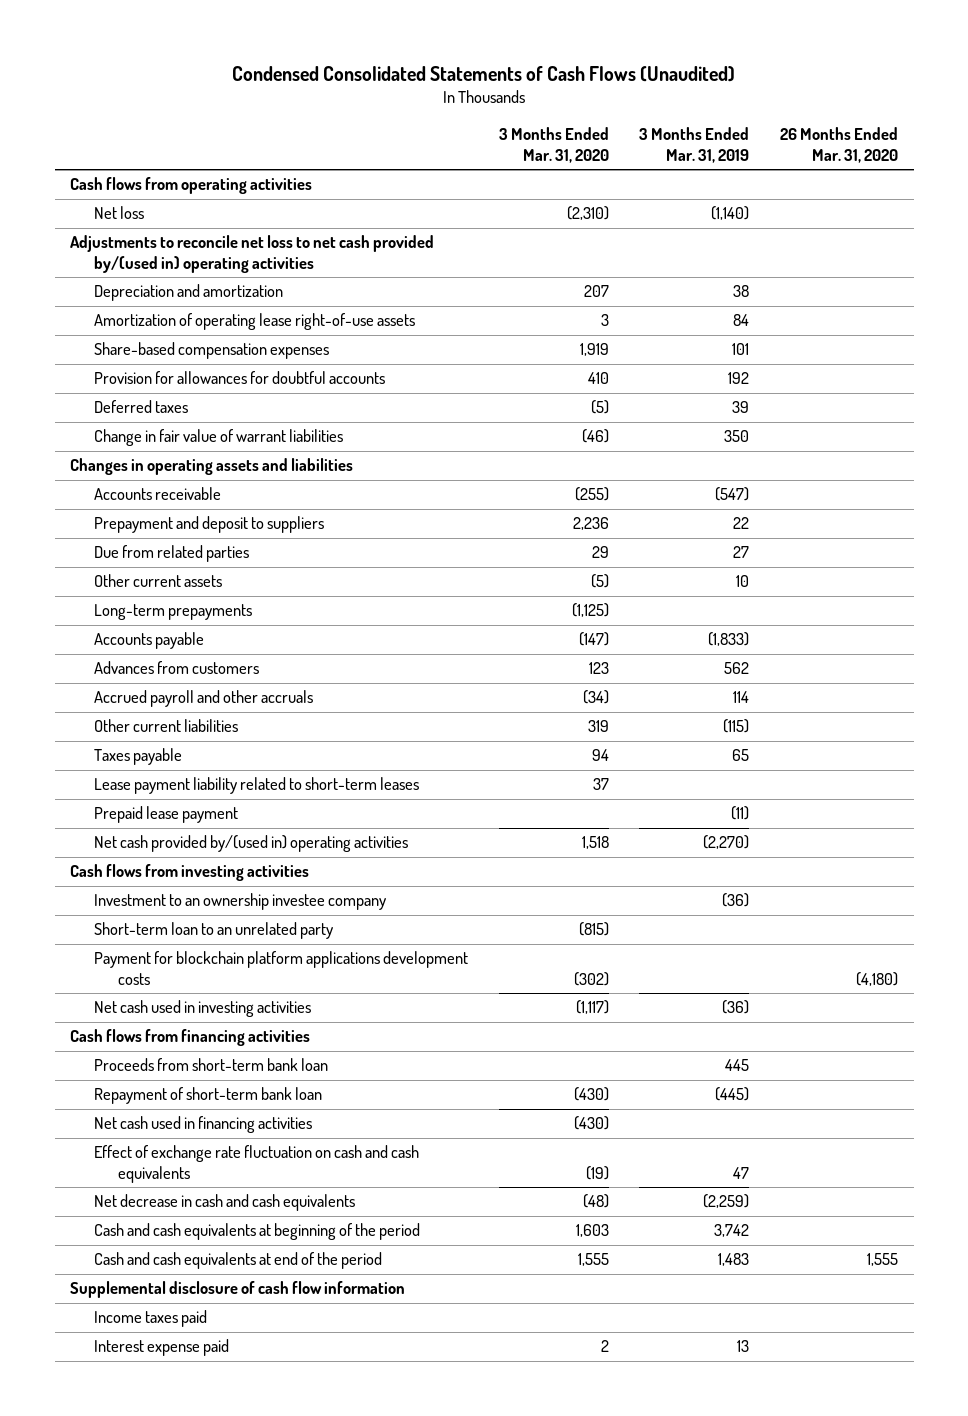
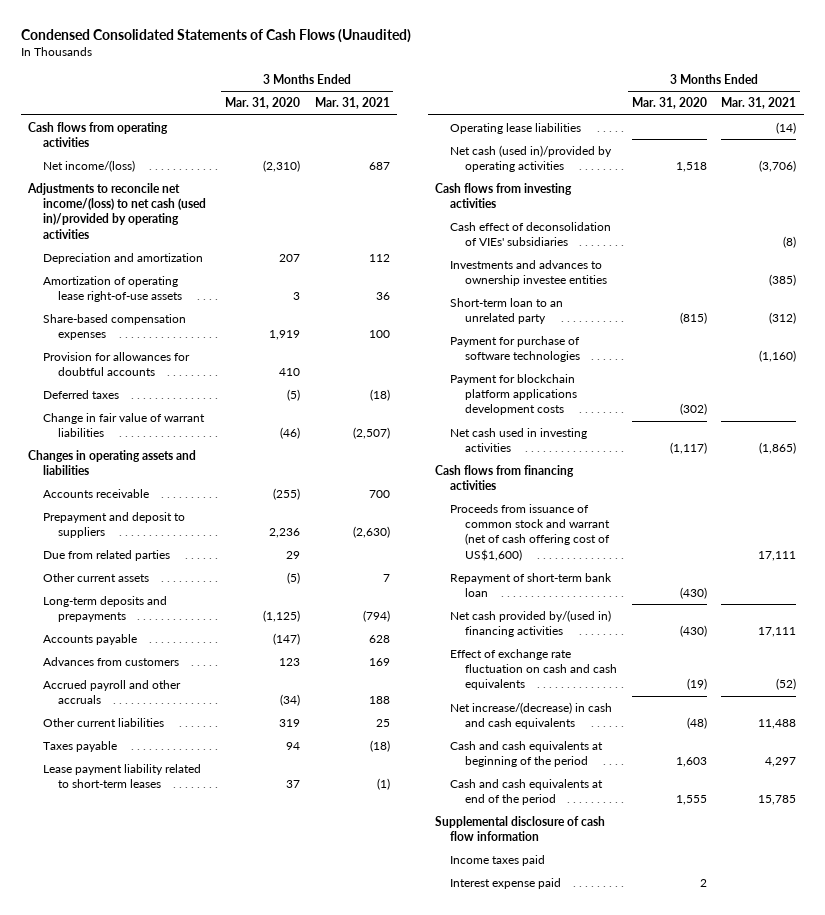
[639,127,750,164] 3 Months Ended Mar. 31, 2019 -> none
[780,127,899,164] 26 Months Ended Mar. 31, 2020 -> none
none -> [314,97,390,110] Mar. 31, 2021
[94,206,145,220] Net loss -> [43,159,136,172] Net income/(loss)
[70,235,435,274] Adjustments to reconcile net loss to net cash provided by/(used in) operating activities -> [27,182,207,239] Adjustments to reconcile net income/(loss) to net cash (used in)/provided by operating activities
[94,604,253,621] Long-term prepayments -> [43,595,168,623] Long-term deposits and prepayments
[94,806,239,824] Prepaid lease payment -> none
none -> [449,122,581,134] Operating lease liabilities
[94,835,409,853] Net cash provided by/(used in) operating activities -> [449,144,612,173] Net cash (used in)/provided by operating activities
none -> [449,221,611,247] Cash effect of deconsolidation of VIEs' subsidiaries
[94,893,387,911] Investment to an ownership investee company -> [449,259,607,287] Investments and advances to ownership investee entities
none -> [449,335,580,363] Payment for purchase of software technologies
[94,1058,329,1072] Proceeds from short-term bank loan -> none
none -> [449,503,610,561] Proceeds from issuance of common stock and warrant (net of cash offering cost of US$1,600)
[94,1116,313,1134] Net cash used in financing activities -> [449,609,611,638] Net cash provided by/(used in) financing activities
[94,1194,356,1212] Net decrease in cash and cash equivalents -> [449,701,612,730] Net increase/(decrease) in cash and cash equivalents

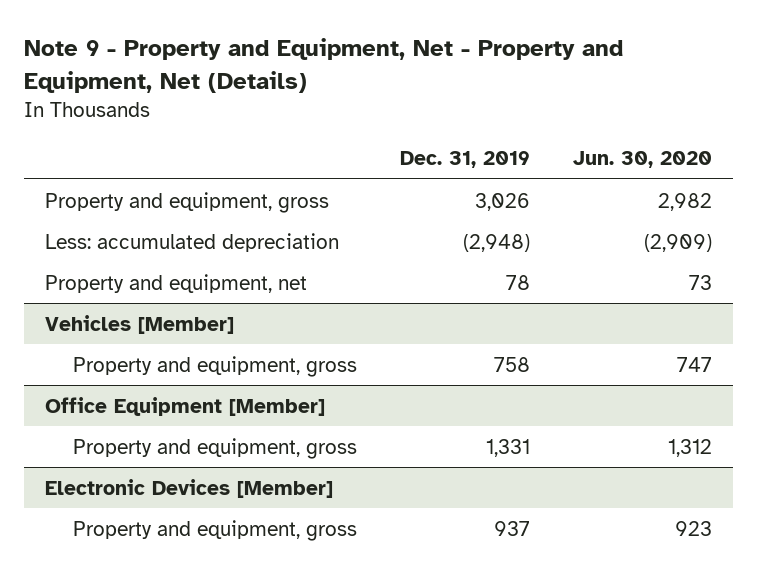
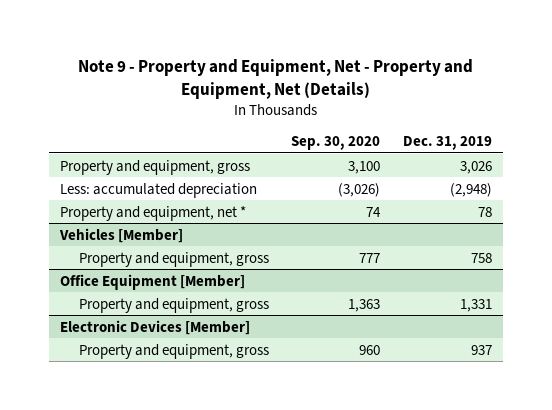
[572,151,712,169] Jun. 30, 2020 -> none
none -> [291,135,381,150] Sep. 30, 2020
[45,273,308,293] Property and equipment, net -> [59,205,246,221] Property and equipment, net *

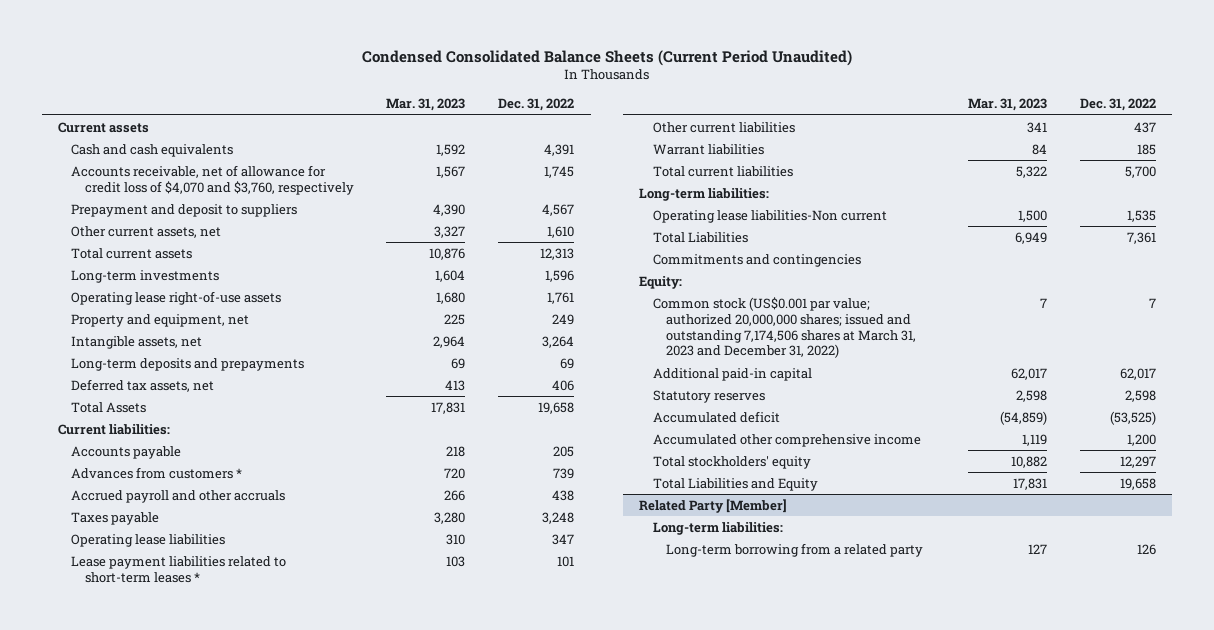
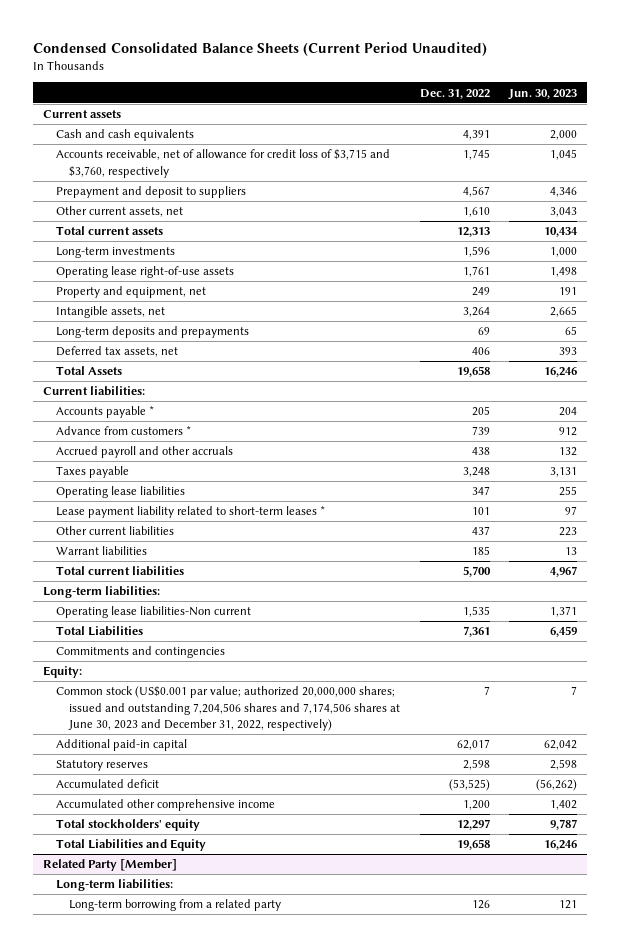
[386,98,466,112] Mar. 31, 2023 -> none
none -> [508,88,578,100] Jun. 30, 2023
[71,164,354,195] Accounts receivable, net of allowance for credit loss of $4,070 and $3,760, respectively -> [55,149,390,178] Accounts receivable, net of allowance for credit loss of $3,715 and $3,760, respectively
[71,445,182,459] Accounts payable -> [55,406,154,419] Accounts payable *
[71,466,243,479] Advances from customers * -> [55,426,191,436] Advance from customers *
[71,555,287,583] Lease payment liabilities related to short-term leases * -> [55,506,325,519] Lease payment liability related to short-term leases *
[652,296,917,359] Common stock (US$0.001 par value; authorized 20,000,000 shares; issued and outstanding 7,174,506 shares at March 31, 2023 and December 31, 2022) -> [55,686,400,732] Common stock (US$0.001 par value; authorized 20,000,000 shares; issued and outstanding 7,204,506 shares and 7,174,506 shares at June 30, 2023 and December 31, 2022, respectively)

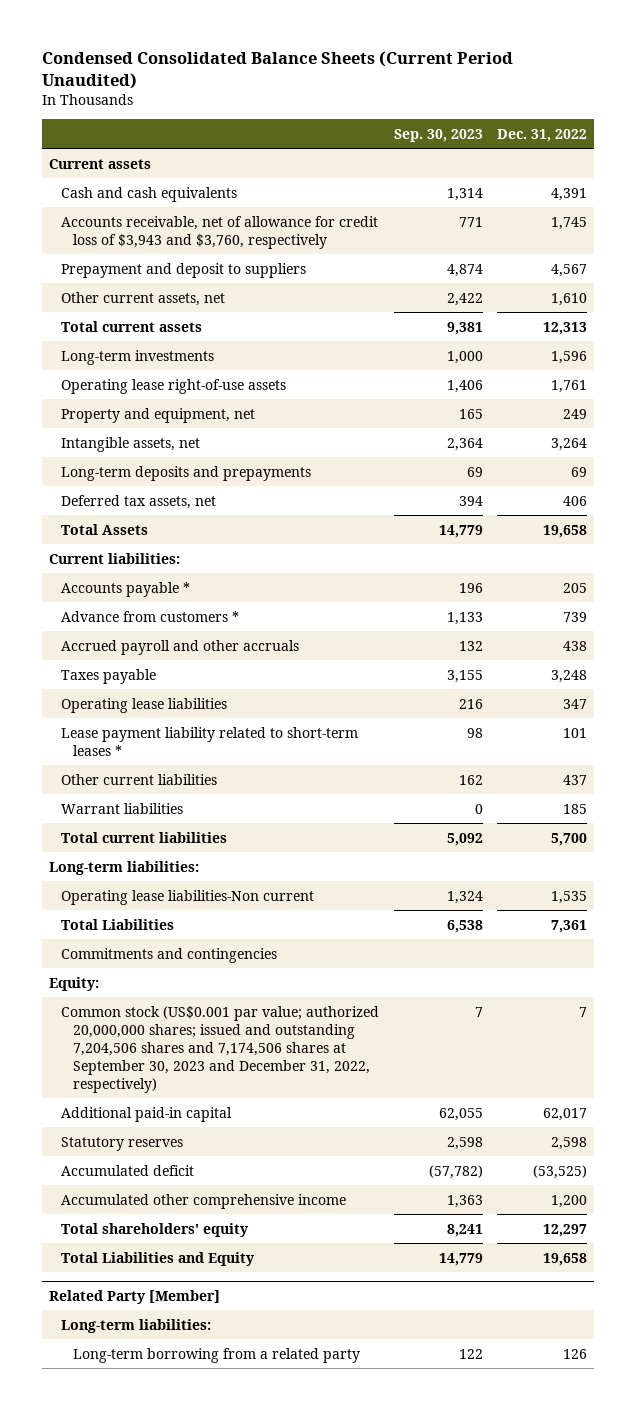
[508,88,578,100] Jun. 30, 2023 -> none
none -> [393,128,483,142] Sep. 30, 2023
[55,149,390,178] Accounts receivable, net of allowance for credit loss of $3,715 and $3,760, respectively -> [61,215,379,249] Accounts receivable, net of allowance for credit loss of $3,943 and $3,760, respectively
[55,686,400,732] Common stock (US$0.001 par value; authorized 20,000,000 shares; issued and outstanding 7,204,506 shares and 7,174,506 shares at June 30, 2023 and December 31, 2022, respectively) -> [61,1005,380,1093] Common stock (US$0.001 par value; authorized 20,000,000 shares; issued and outstanding 7,204,506 shares and 7,174,506 shares at September 30, 2023 and December 31, 2022, respectively)
[55,819,200,832] Total stockholders' equity -> [61,1222,250,1237] Total shareholders' equity

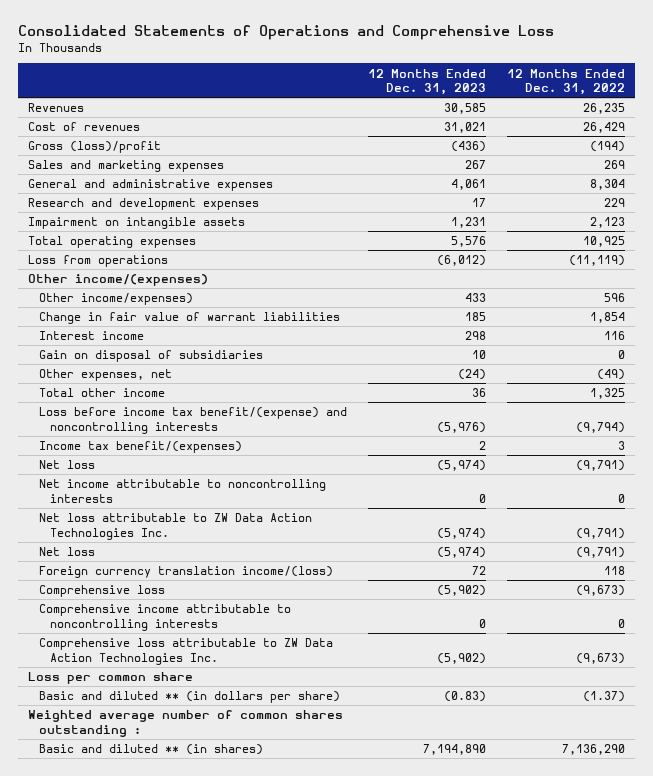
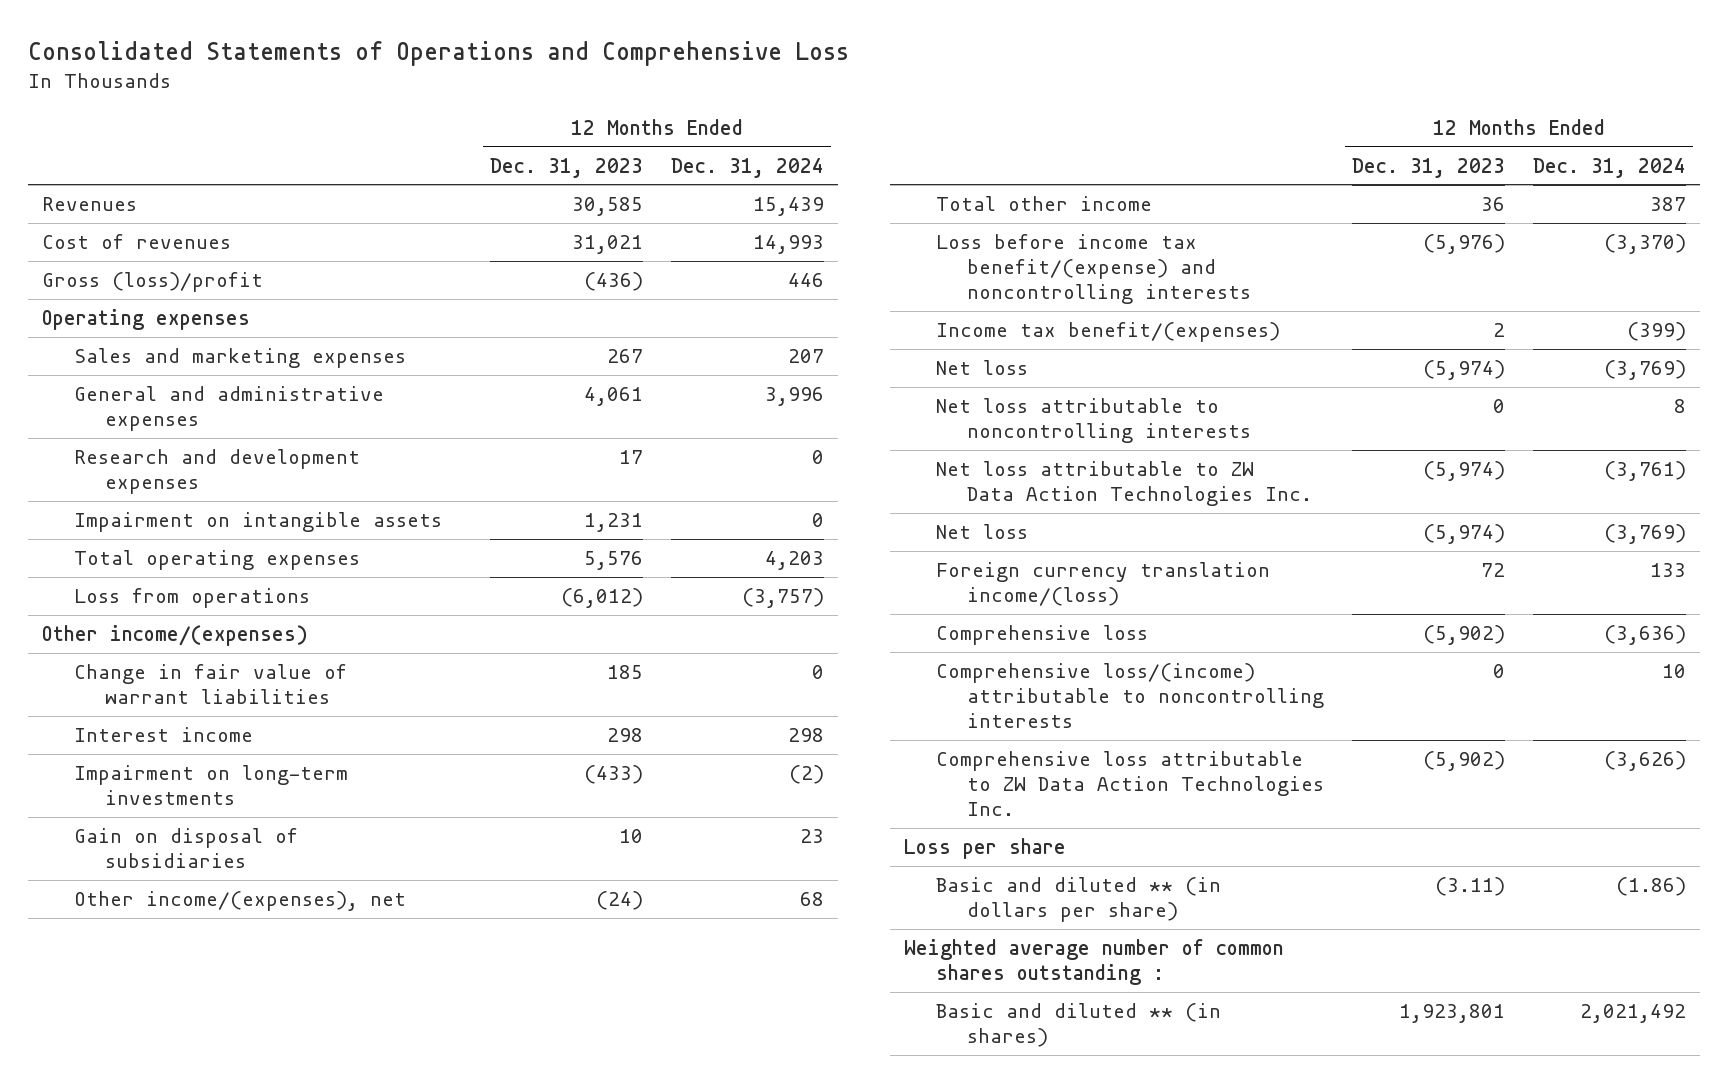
[506,68,625,95] 12 Months Ended Dec. 31, 2022 -> none
none -> [671,157,825,178] Dec. 31, 2024
none -> [42,308,251,330] Operating expenses
[39,293,194,306] Other income/expenses) -> none
none -> [73,764,348,806] Impairment on long-term investments
[39,369,173,382] Other expenses, net -> [73,890,406,911] Other income/(expenses), net
[39,479,327,503] Net income attributable to noncontrolling interests -> [935,397,1251,444] Net loss attributable to noncontrolling interests
[39,604,292,631] Comprehensive income attributable to noncontrolling interests -> [935,662,1324,729] Comprehensive loss/(income) attributable to noncontrolling interests
[28,672,194,685] Loss per common share -> [904,837,1067,859] Loss per share
[443,691,486,703] (0.83) -> [1435,876,1506,896] (3.11)
[422,744,486,756] 7,194,890 -> [1399,1003,1506,1023] 1,923,801

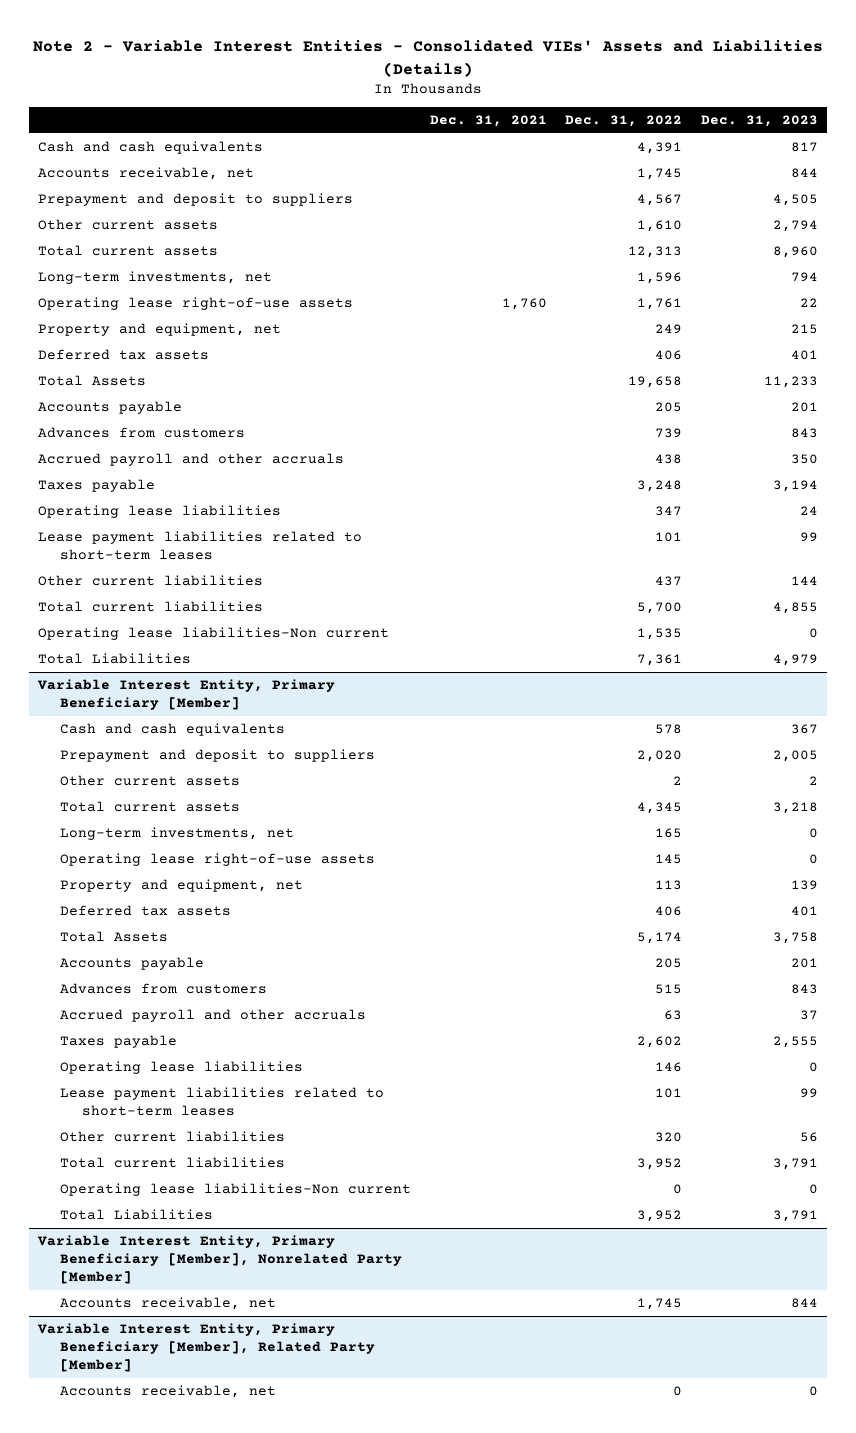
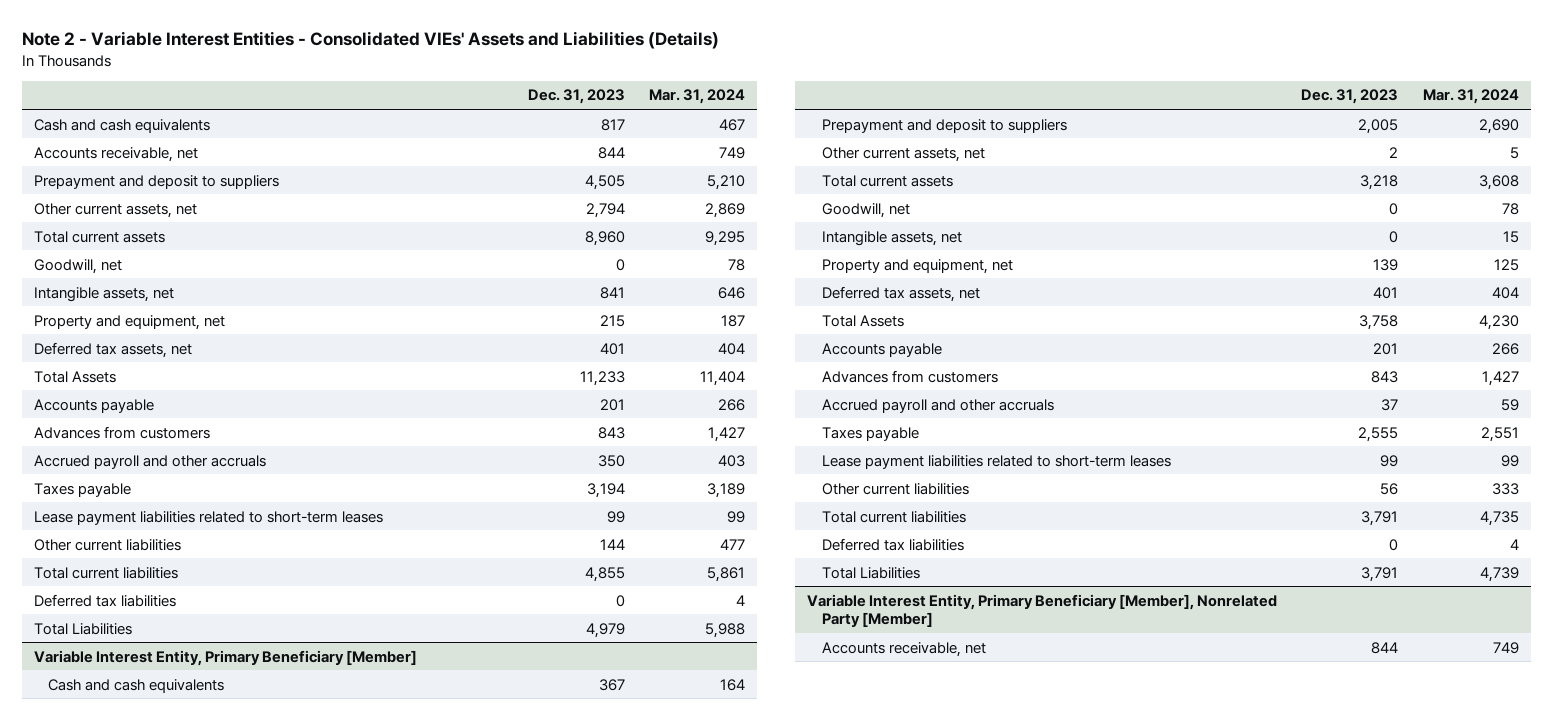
[429,115,547,128] Dec. 31, 2021 -> none
[565,115,683,128] Dec. 31, 2022 -> none
none -> [649,89,746,105] Mar. 31, 2024
[38,218,219,230] Other current assets -> [33,202,197,218] Other current assets, net
[38,270,273,284] Long-term investments, net -> none
[38,296,354,310] Operating lease right-of-use assets -> none
none -> [33,258,122,274] Goodwill, net
none -> [33,286,174,302] Intangible assets, net
[38,348,210,360] Deferred tax assets -> [33,341,192,358] Deferred tax assets, net
[38,504,282,518] Operating lease liabilities -> none
[38,626,390,640] Operating lease liabilities-Non current -> none
none -> [33,593,176,607] Deferred tax liabilities
[60,774,241,786] Other current assets -> [821,146,985,162] Other current assets, net
[60,826,295,840] Long-term investments, net -> none
[60,852,376,866] Operating lease right-of-use assets -> none
none -> [821,202,910,218] Goodwill, net
none -> [821,230,962,246] Intangible assets, net
[60,904,232,916] Deferred tax assets -> [821,285,980,302] Deferred tax assets, net
[60,1060,304,1074] Operating lease liabilities -> none
[60,1182,412,1196] Operating lease liabilities-Non current -> none
none -> [821,537,964,551] Deferred tax liabilities
[37,1322,376,1373] Variable Interest Entity, Primary Beneficiary [Member], Related Party [Member] -> none
[60,1384,277,1398] Accounts receivable, net -> none

